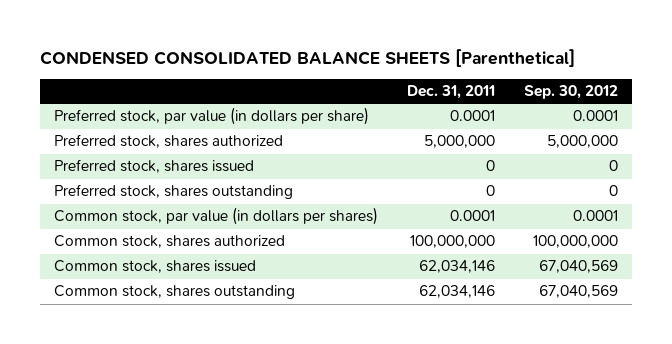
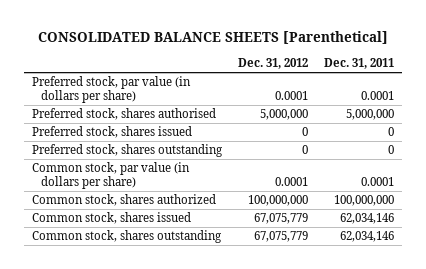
[40,48,576,67] CONDENSED CONSOLIDATED BALANCE SHEETS [Parenthetical] -> [37,31,388,45] CONSOLIDATED BALANCE SHEETS [Parenthetical]
[523,85,618,100] Sep. 30, 2012 -> none
none -> [237,58,308,70] Dec. 31, 2012
[54,134,284,149] Preferred stock, shares authorized -> [32,108,217,121] Preferred stock, shares authorised
[54,207,379,226] Common stock, par value (in dollars per shares) -> [32,162,191,190] Common stock, par value (in dollars per share)

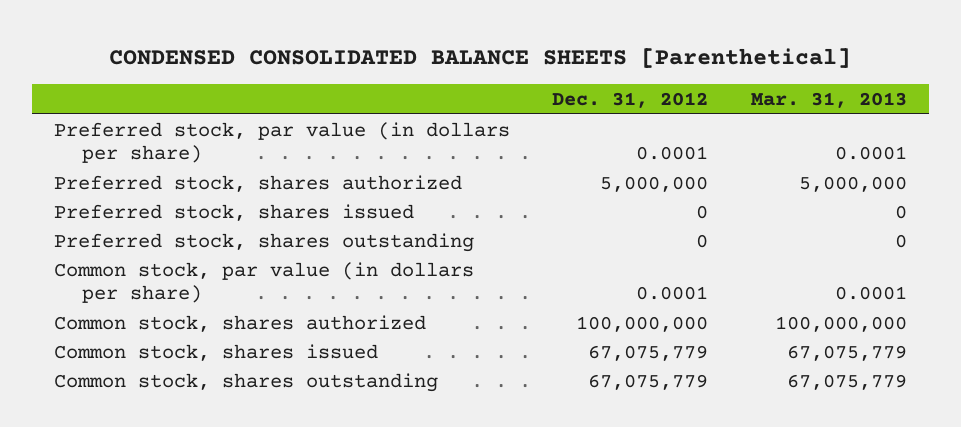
[37,31,388,45] CONSOLIDATED BALANCE SHEETS [Parenthetical] -> [109,47,852,68] CONDENSED CONSOLIDATED BALANCE SHEETS [Parenthetical]
[323,58,394,70] Dec. 31, 2011 -> none
none -> [751,91,908,108] Mar. 31, 2013
[32,108,217,121] Preferred stock, shares authorised -> [53,174,462,192] Preferred stock, shares authorized

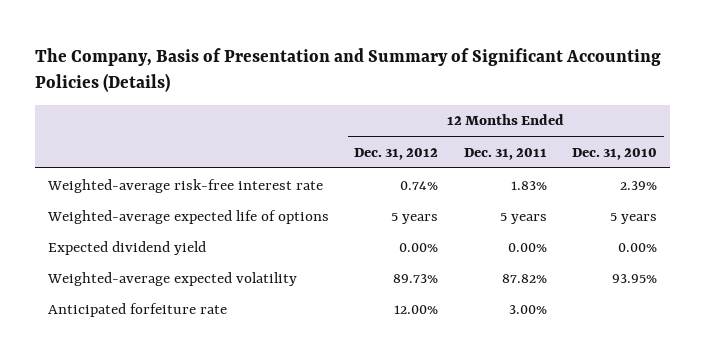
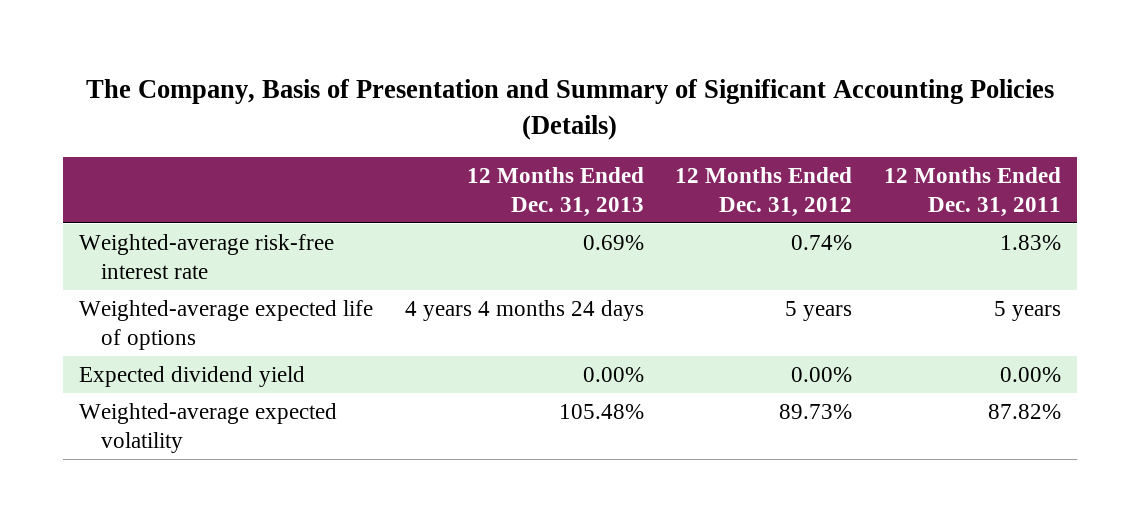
[572,147,658,160] Dec. 31, 2010 -> none
none -> [466,166,644,217] 12 Months Ended Dec. 31, 2013
[47,302,227,317] Anticipated forfeiture rate -> none

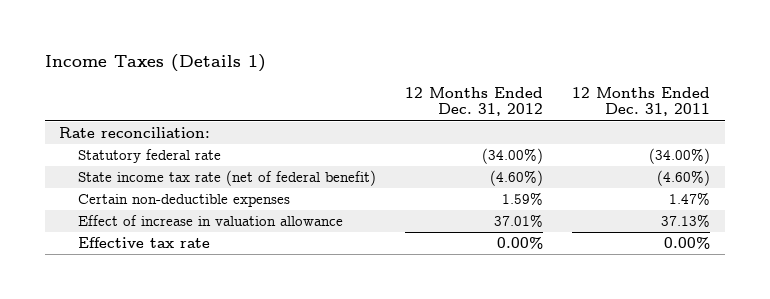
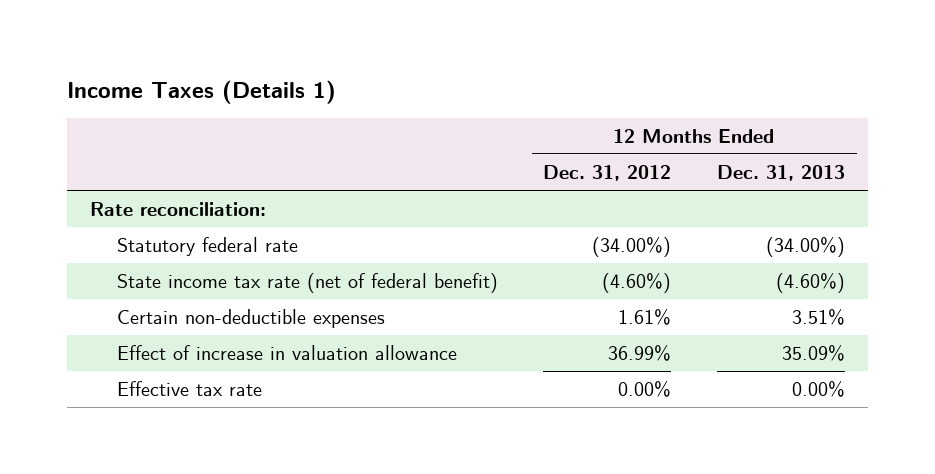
[572,86,711,117] 12 Months Ended Dec. 31, 2011 -> none
none -> [717,164,846,181] Dec. 31, 2013
[501,192,543,206] 1.59% -> [618,309,672,326] 1.61%
[493,214,543,228] 37.01% -> [608,345,672,362] 36.99%

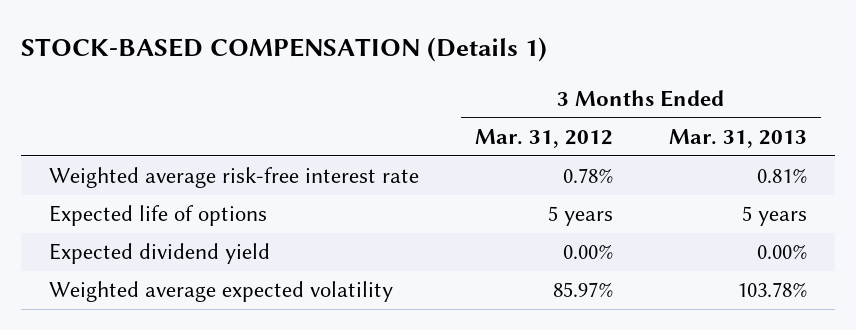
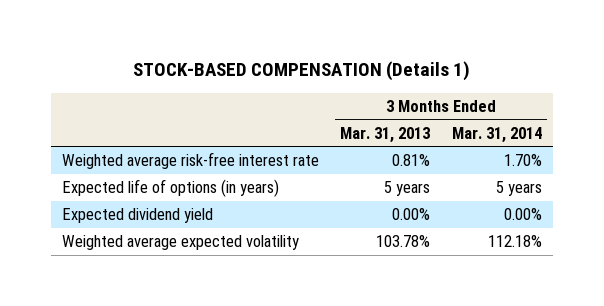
[474,128,613,148] Mar. 31, 2012 -> none
none -> [451,126,542,143] Mar. 31, 2014
[49,205,268,227] Expected life of options -> [61,179,279,198] Expected life of options (in years)

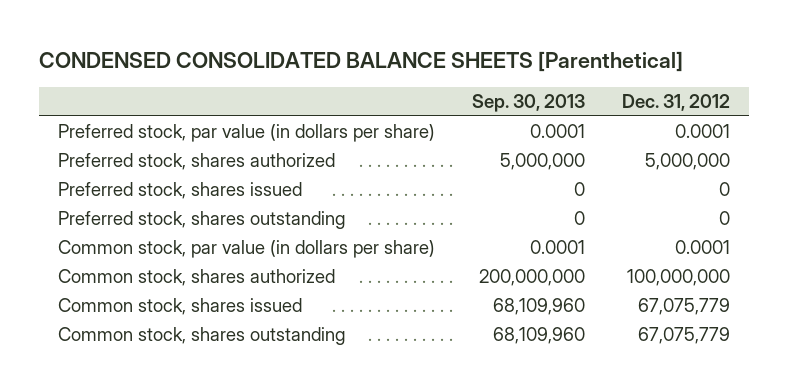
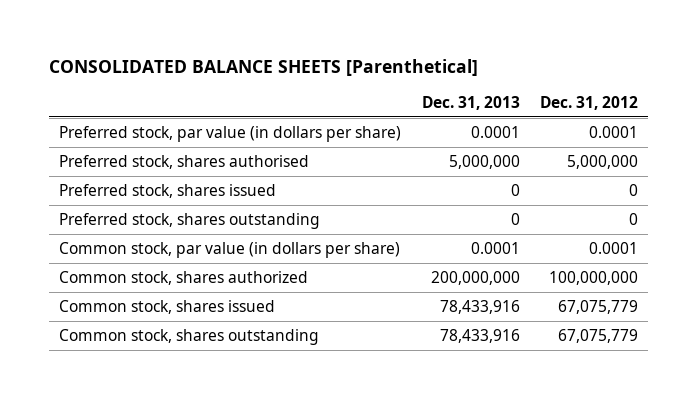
[39,51,684,73] CONDENSED CONSOLIDATED BALANCE SHEETS [Parenthetical] -> [49,58,479,76] CONSOLIDATED BALANCE SHEETS [Parenthetical]
[472,94,586,113] Sep. 30, 2013 -> none
none -> [421,95,520,110] Dec. 31, 2013
[57,153,335,171] Preferred stock, shares authorized -> [59,154,310,169] Preferred stock, shares authorised

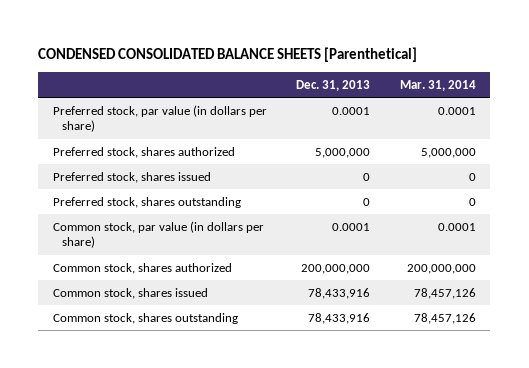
[49,58,479,76] CONSOLIDATED BALANCE SHEETS [Parenthetical] -> [38,46,418,62] CONDENSED CONSOLIDATED BALANCE SHEETS [Parenthetical]
[539,95,638,110] Dec. 31, 2012 -> none
none -> [399,79,476,91] Mar. 31, 2014
[59,154,310,169] Preferred stock, shares authorised -> [53,146,236,158] Preferred stock, shares authorized

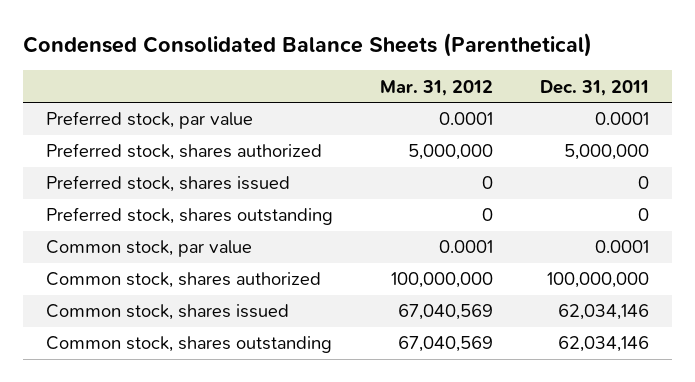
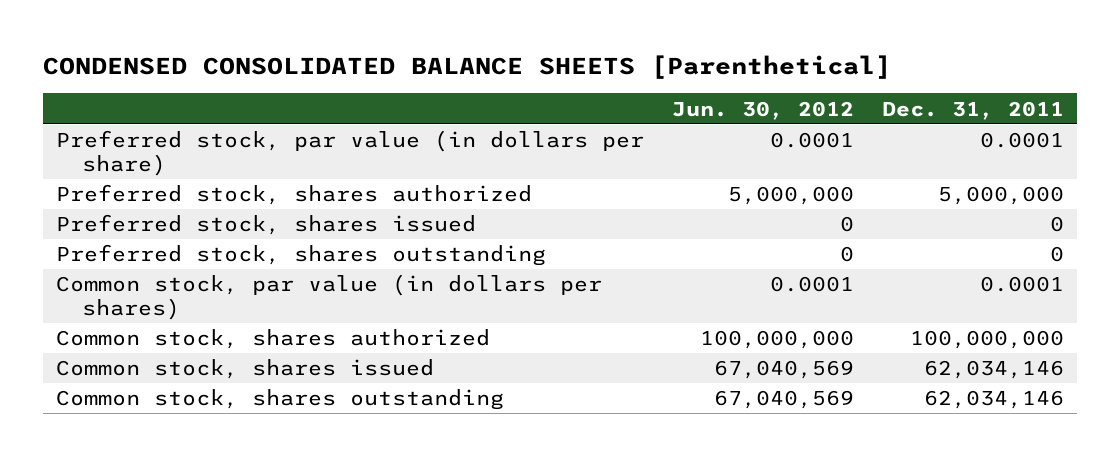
[22,32,592,57] Condensed Consolidated Balance Sheets (Parenthetical) -> [42,54,891,79] CONDENSED CONSOLIDATED BALANCE SHEETS [Parenthetical]
[379,79,493,96] Mar. 31, 2012 -> none
none -> [671,100,854,120] Jun. 30, 2012
[46,111,254,130] Preferred stock, par value -> [56,130,645,176] Preferred stock, par value (in dollars per share)
[46,240,253,258] Common stock, par value -> [56,274,603,320] Common stock, par value (in dollars per shares)

